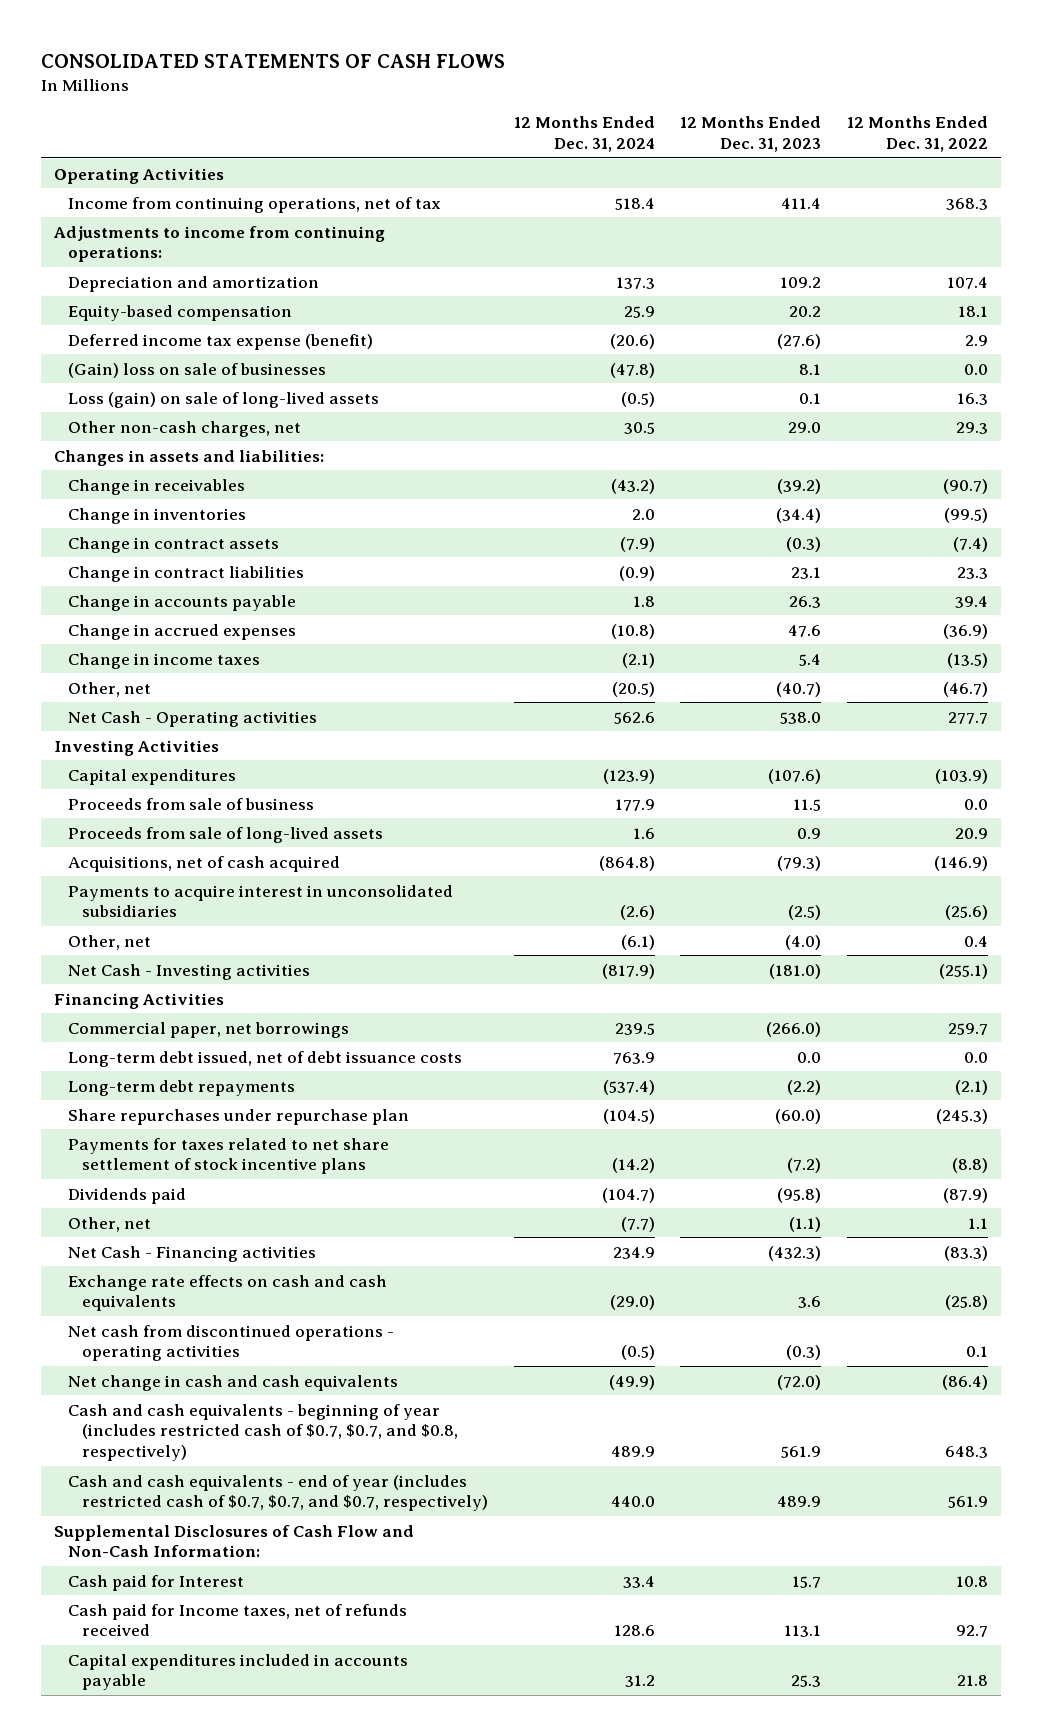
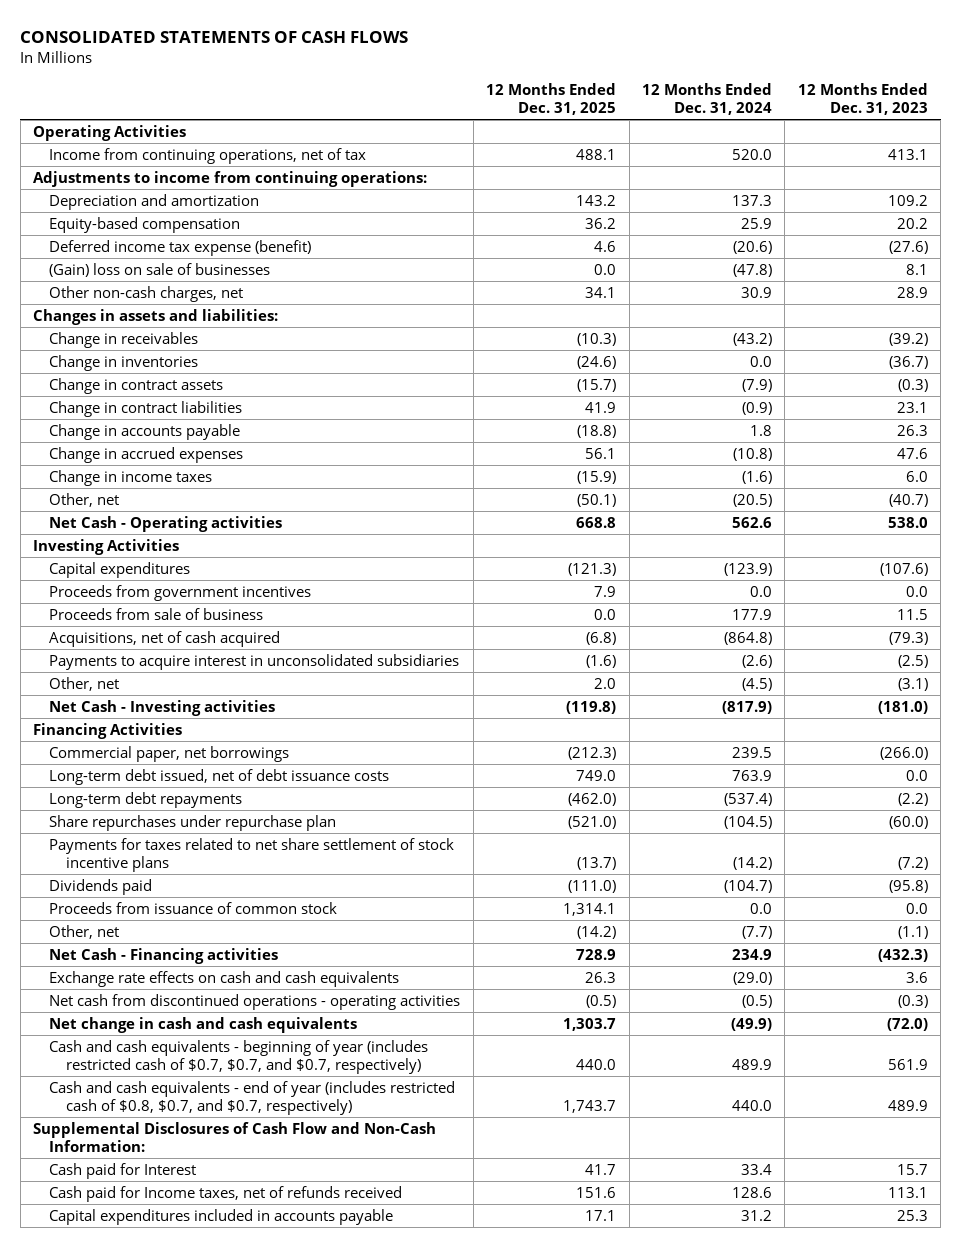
[847,116,989,152] 12 Months Ended Dec. 31, 2022 -> none
none -> [486,82,617,116] 12 Months Ended Dec. 31, 2025
[614,197,655,210] 518.4 -> [731,148,772,160] 520.0
[781,197,822,209] 411.4 -> [887,148,928,160] 413.1
[68,391,380,408] Loss (gain) on sale of long-lived assets -> none
[623,421,655,434] 30.5 -> [740,286,772,298] 30.9
[788,421,822,433] 29.0 -> [896,286,928,298] 28.9
[631,508,655,520] 2.0 -> [749,355,772,367] 0.0
[776,507,822,523] (34.4) -> [888,355,928,369] (36.7)
[621,652,655,668] (2.1) -> [741,470,772,484] (1.6)
[799,653,822,666] 5.4 -> [905,470,928,482] 6.0
none -> [49,584,312,601] Proceeds from government incentives
[68,826,384,843] Proceeds from sale of long-lived assets -> none
[620,934,655,950] (6.1) -> [741,677,772,691] (4.5)
[785,934,822,950] (4.0) -> [897,677,928,691] (3.1)
none -> [49,901,338,914] Proceeds from issuance of common stock
[68,1403,458,1462] Cash and cash equivalents - beginning of year (includes restricted cash of $0.7, $0.7, and $0.8, respectively) -> [49,1039,429,1075] Cash and cash equivalents - beginning of year (includes restricted cash of $0.7, $0.7, and $0.7, respectively)
[68,1474,488,1512] Cash and cash equivalents - end of year (includes restricted cash of $0.7, $0.7, and $0.7, respectively) -> [49,1080,456,1116] Cash and cash equivalents - end of year (includes restricted cash of $0.8, $0.7, and $0.7, respectively)

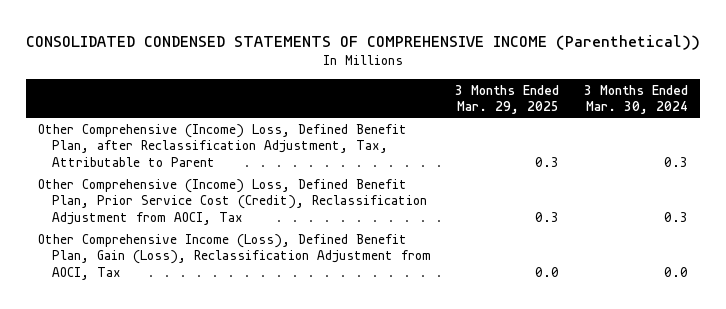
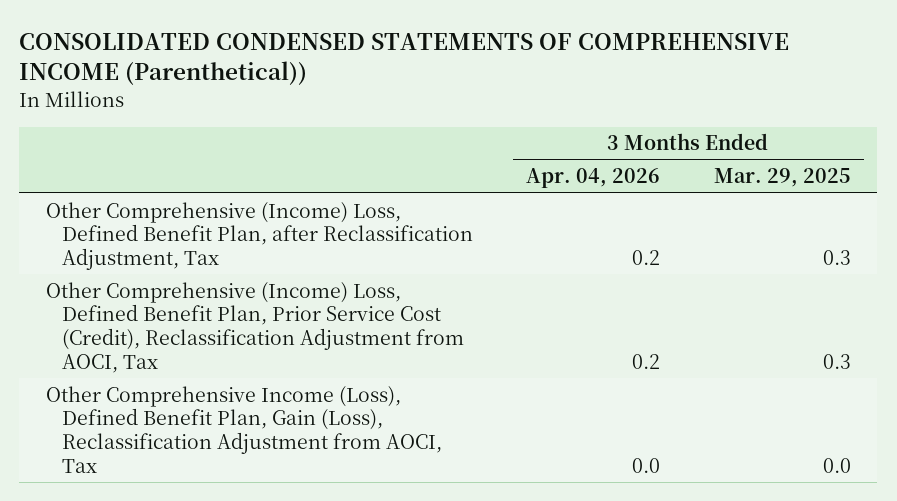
[583,84,688,115] 3 Months Ended Mar. 30, 2024 -> none
none -> [526,168,661,189] Apr. 04, 2026
[37,123,407,168] Other Comprehensive (Income) Loss, Defined Benefit Plan, after Reclassification Adjustment, Tax, Attributable to Parent -> [45,201,473,271] Other Comprehensive (Income) Loss, Defined Benefit Plan, after Reclassification Adjustment, Tax

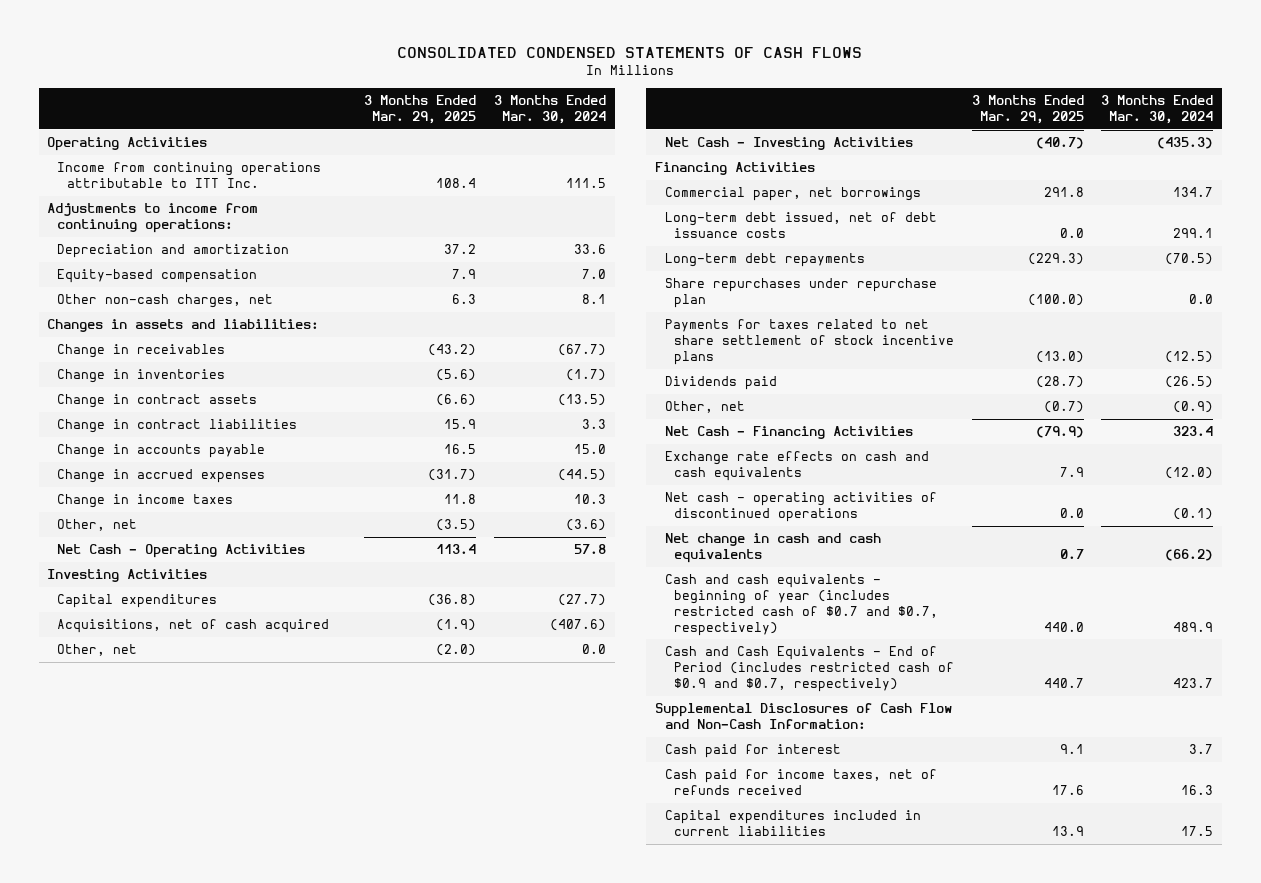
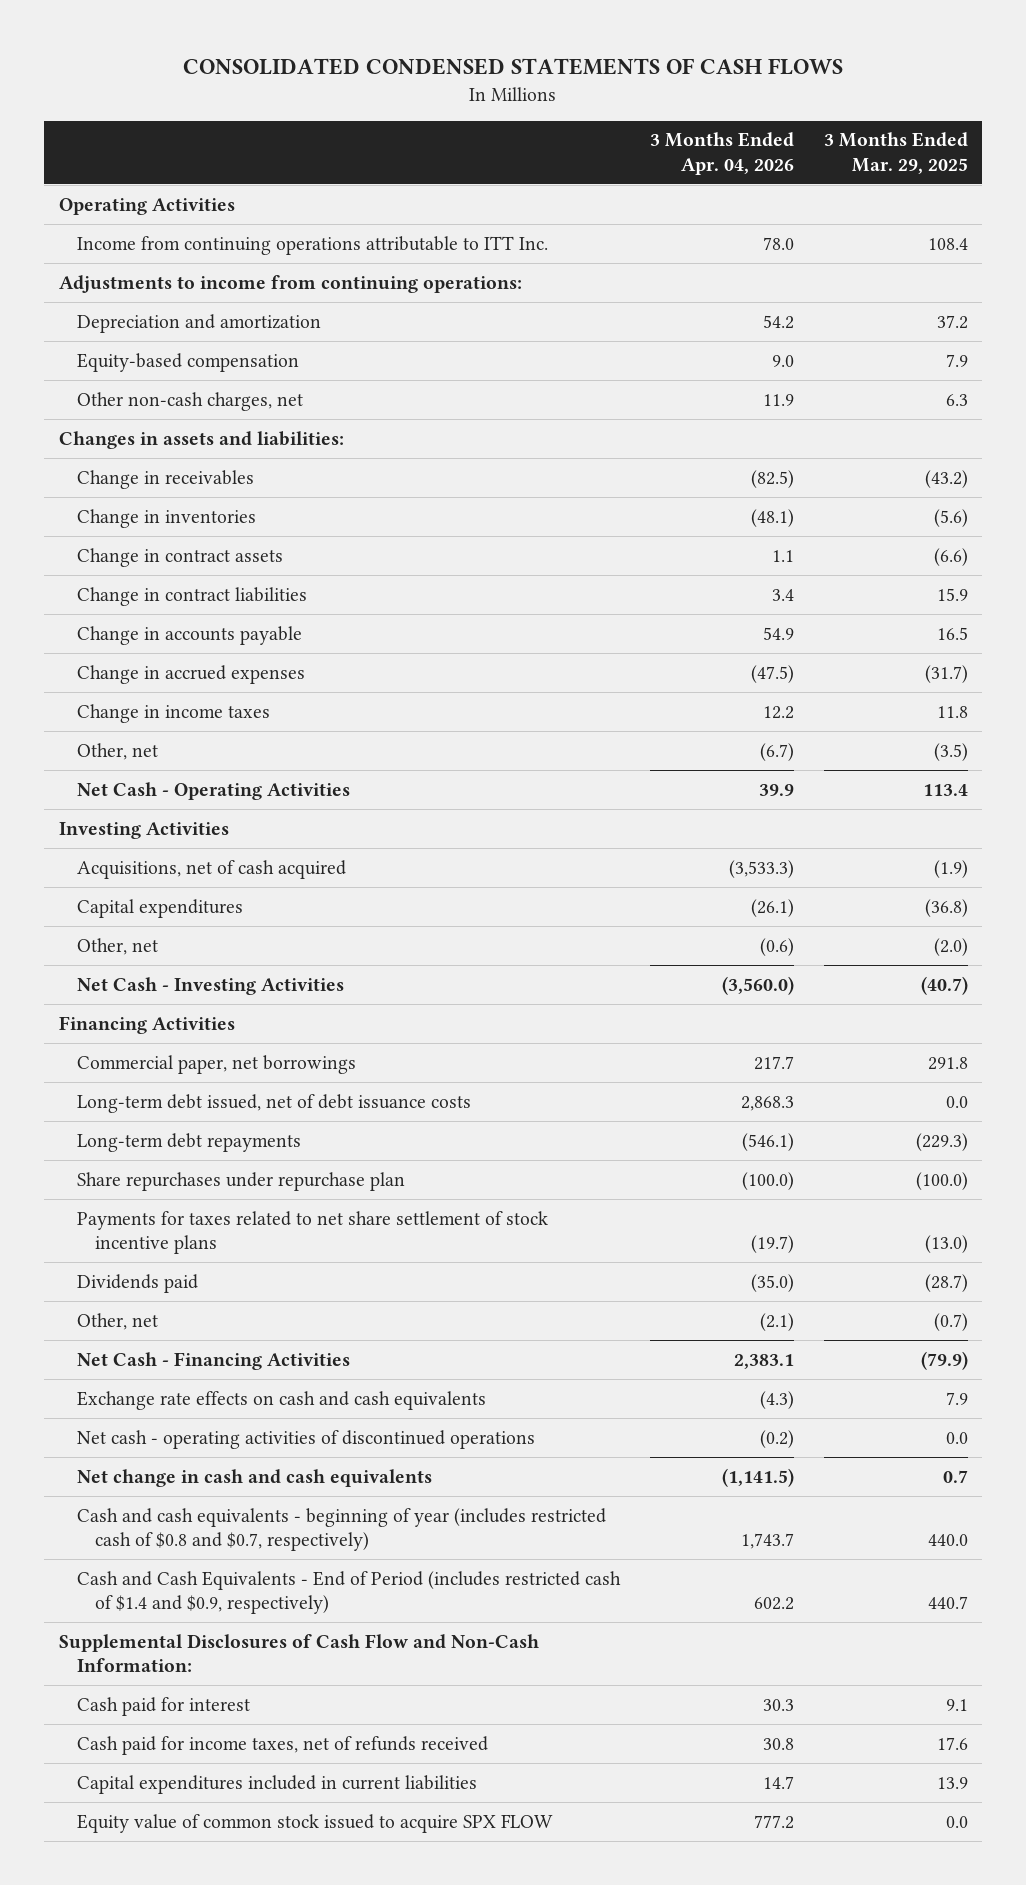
[493,95,606,125] 3 Months Ended Mar. 30, 2024 -> none
none -> [649,132,794,175] 3 Months Ended Apr. 04, 2026
[57,594,218,609] Capital expenditures -> [77,898,244,918] Capital expenditures
[664,574,939,636] Cash and cash equivalents - beginning of year (includes restricted cash of $0.7 and $0.7, respectively) -> [77,1507,607,1552] Cash and cash equivalents - beginning of year (includes restricted cash of $0.8 and $0.7, respectively)
[664,646,955,692] Cash and Cash Equivalents - End of Period (includes restricted cash of $0.9 and $0.7, respectively) -> [77,1570,622,1615] Cash and Cash Equivalents - End of Period (includes restricted cash of $1.4 and $0.9, respectively)
none -> [77,1813,554,1833] Equity value of common stock issued to acquire SPX FLOW

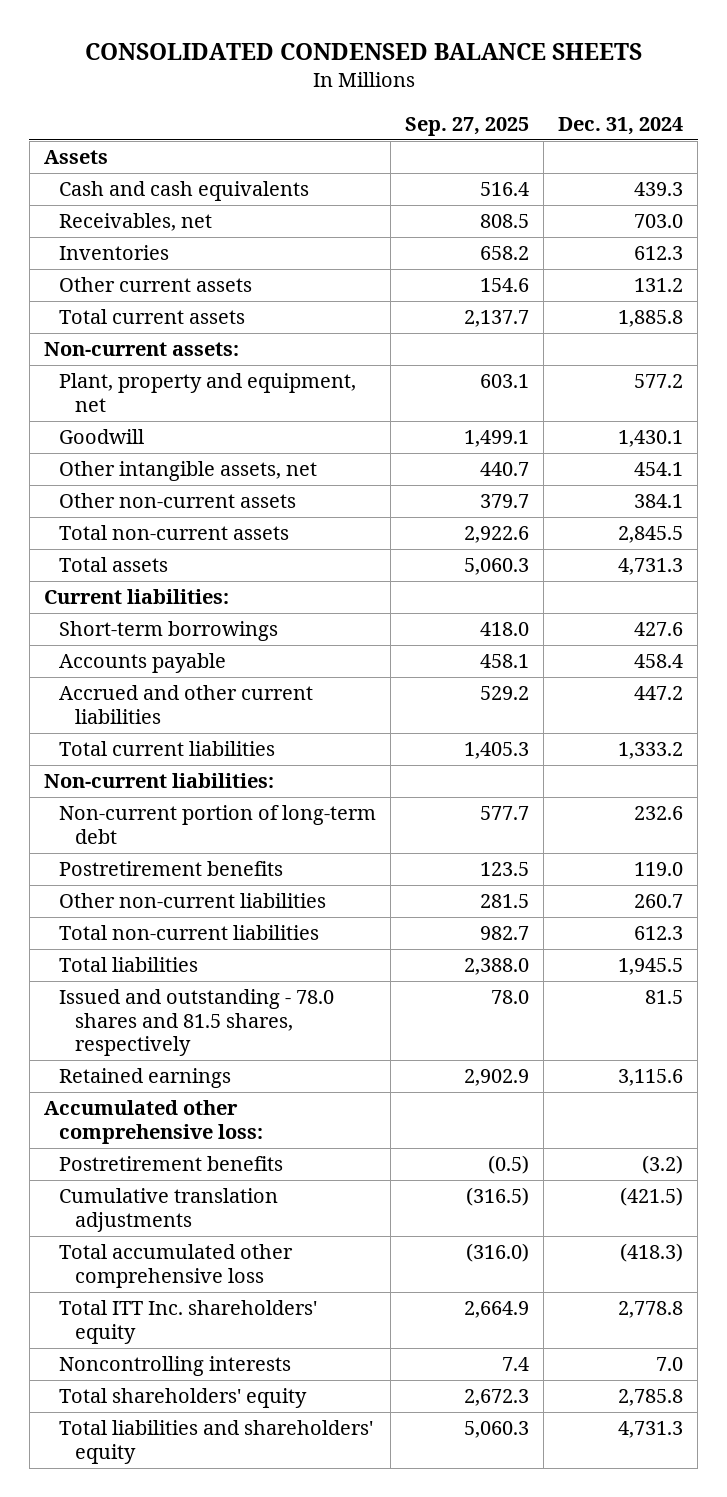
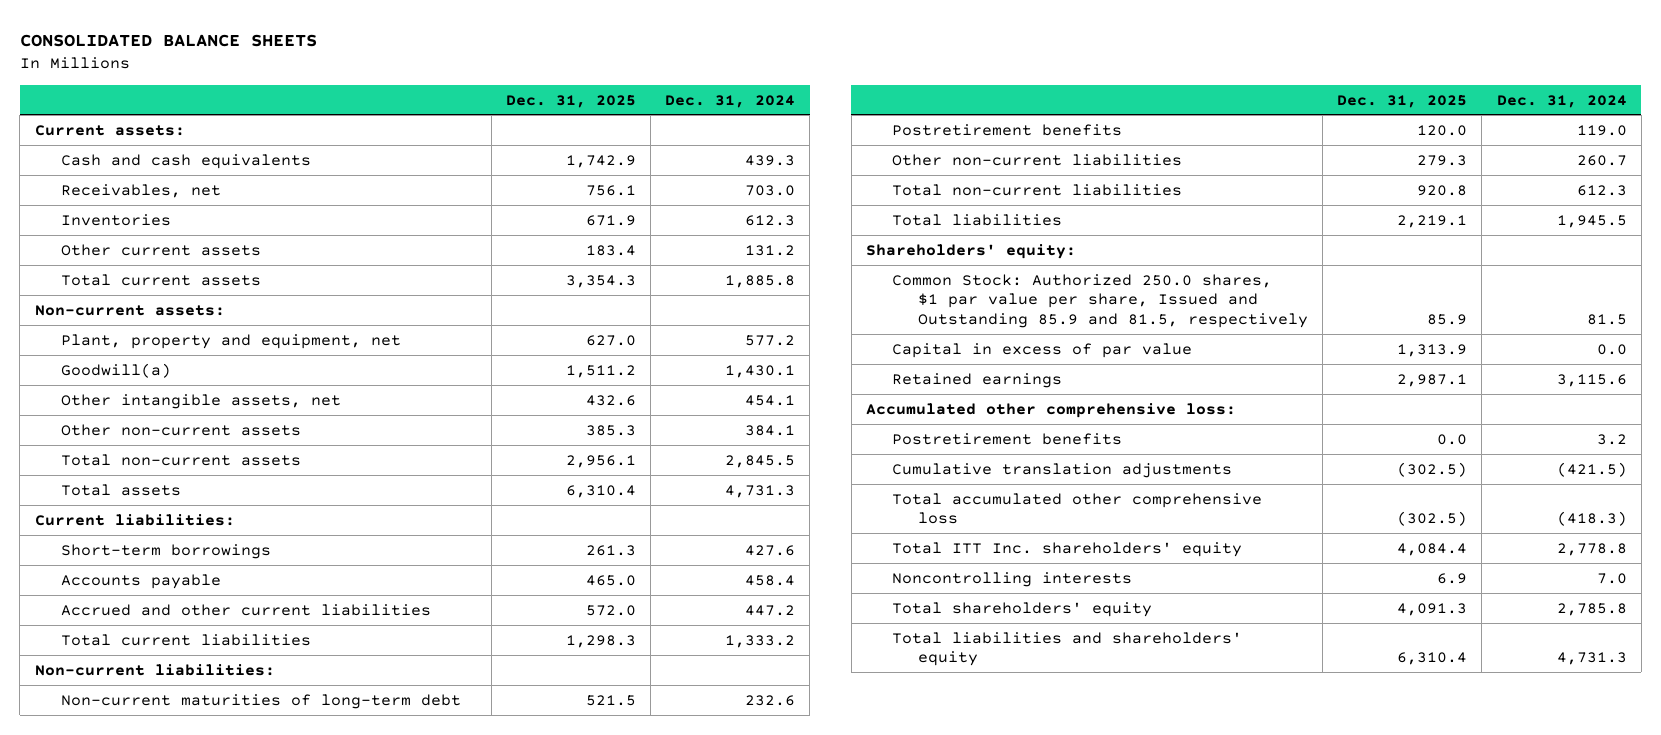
[84,43,642,61] CONSOLIDATED CONDENSED BALANCE SHEETS -> [19,33,317,47] CONSOLIDATED BALANCE SHEETS
[405,116,530,136] Sep. 27, 2025 -> none
none -> [505,94,636,108] Dec. 31, 2025
[43,150,108,165] Assets -> [34,124,185,136] Current assets:
[59,429,145,445] Goodwill -> [60,362,171,378] Goodwill(a)
[59,805,377,844] Non-current portion of long-term debt -> [60,693,461,709] Non-current maturities of long-term debt
none -> [866,243,1077,259] Shareholders' equity:
[59,989,335,1057] Issued and outstanding - 78.0 shares and 81.5 shares, respectively -> [892,273,1308,329] Common Stock: Authorized 250.0 shares, $1 par value per share, Issued and Outstanding 85.9 and 81.5, respectively
none -> [892,342,1193,358] Capital in excess of par value
[642,1155,684,1175] (3.2) -> [1596,433,1627,445] 3.2

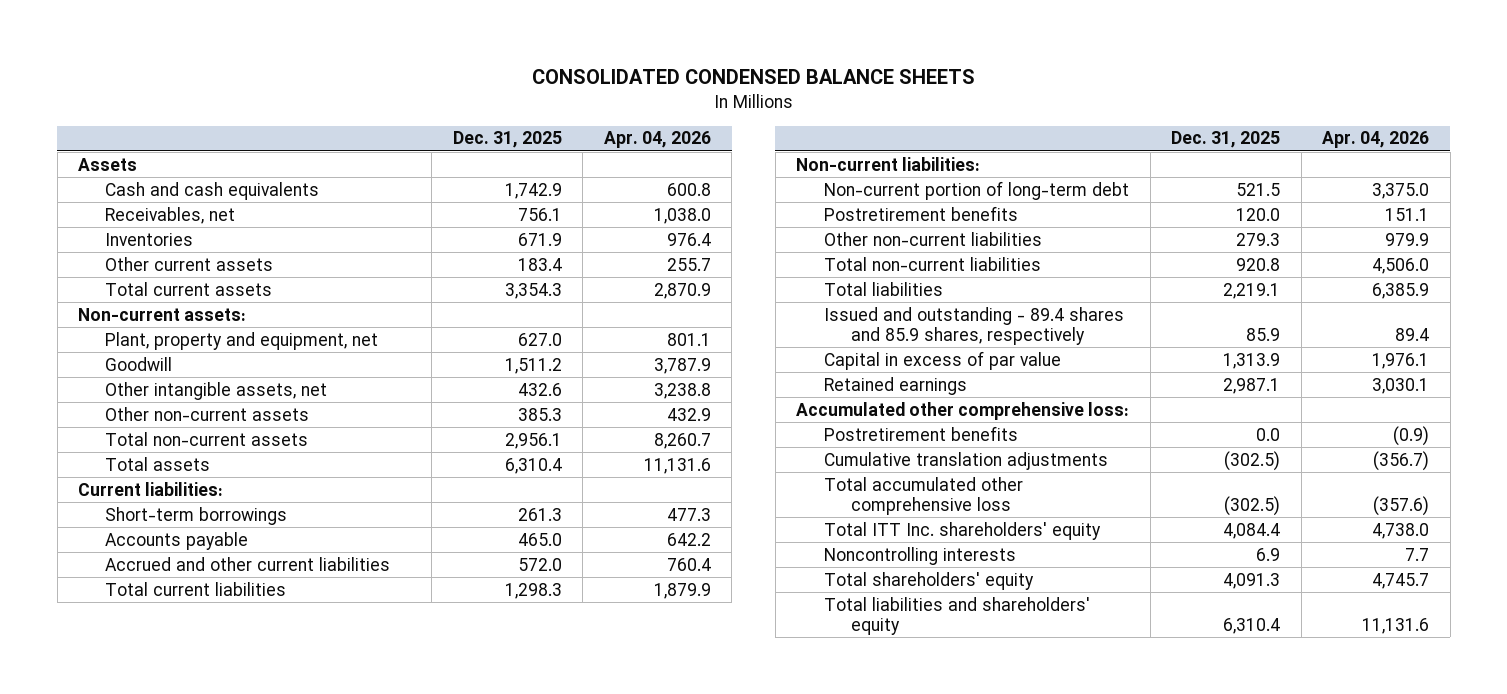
[19,33,317,47] CONSOLIDATED BALANCE SHEETS -> [531,69,975,85] CONSOLIDATED CONDENSED BALANCE SHEETS
[665,94,796,108] Dec. 31, 2024 -> none
none -> [603,131,711,149] Apr. 04, 2026
[34,124,185,136] Current assets: -> [77,157,137,171] Assets
[60,362,171,378] Goodwill(a) -> [105,356,173,371] Goodwill
[60,693,461,709] Non-current maturities of long-term debt -> [823,180,1129,200] Non-current portion of long-term debt
[866,243,1077,259] Shareholders' equity: -> none
[892,273,1308,329] Common Stock: Authorized 250.0 shares, $1 par value per share, Issued and Outstanding 85.9 and 81.5, respectively -> [823,306,1124,346] Issued and outstanding - 89.4 shares and 85.9 shares, respectively

